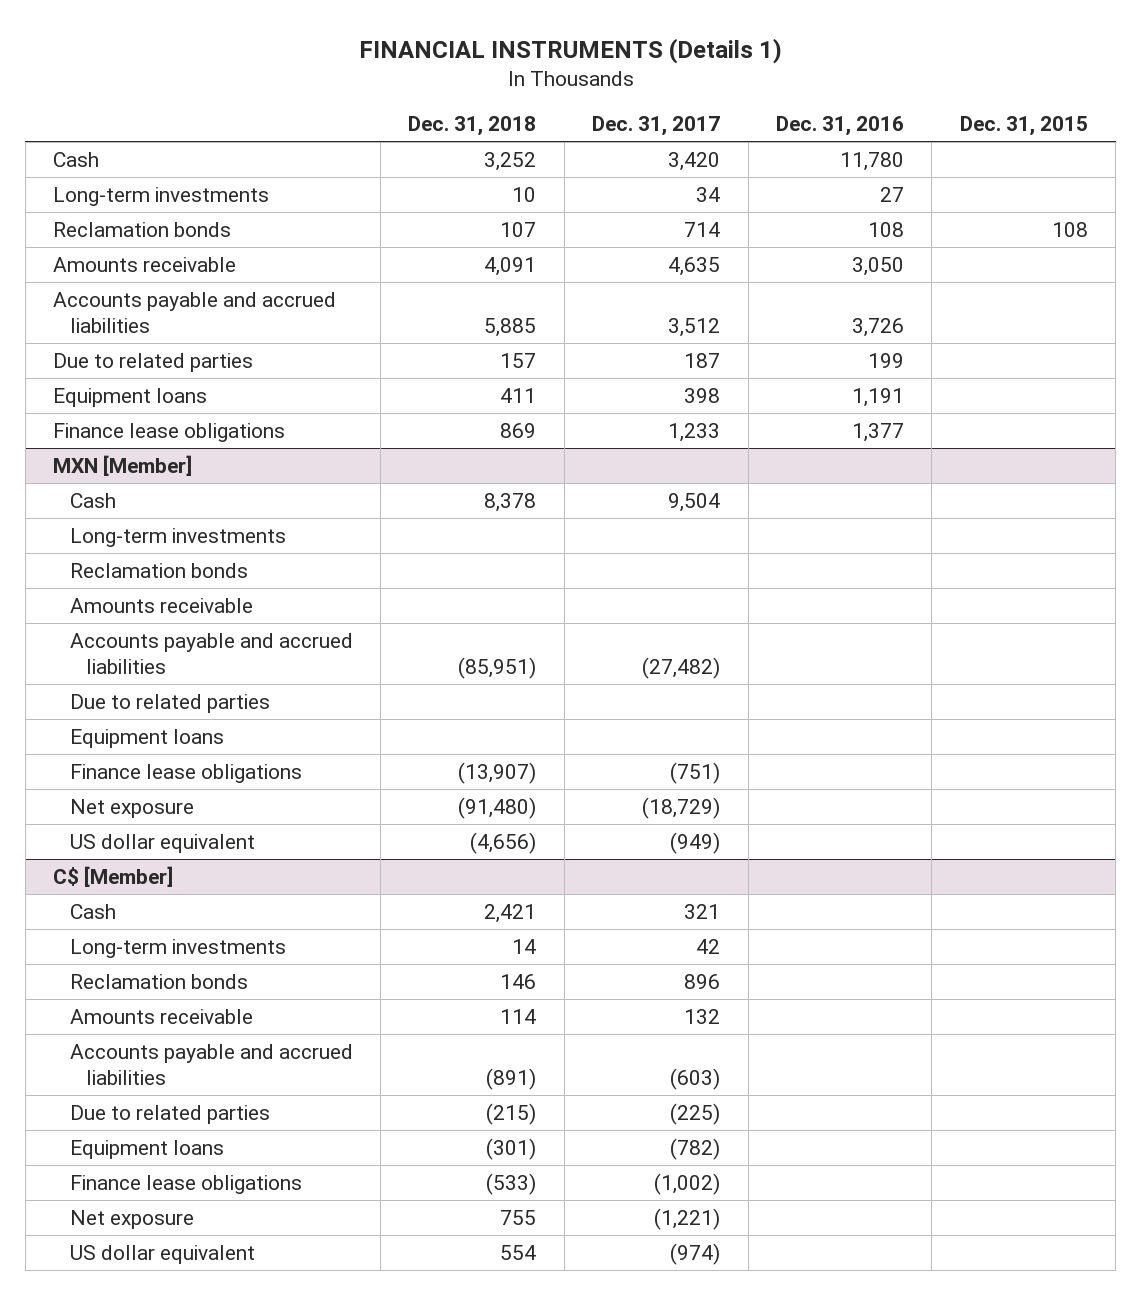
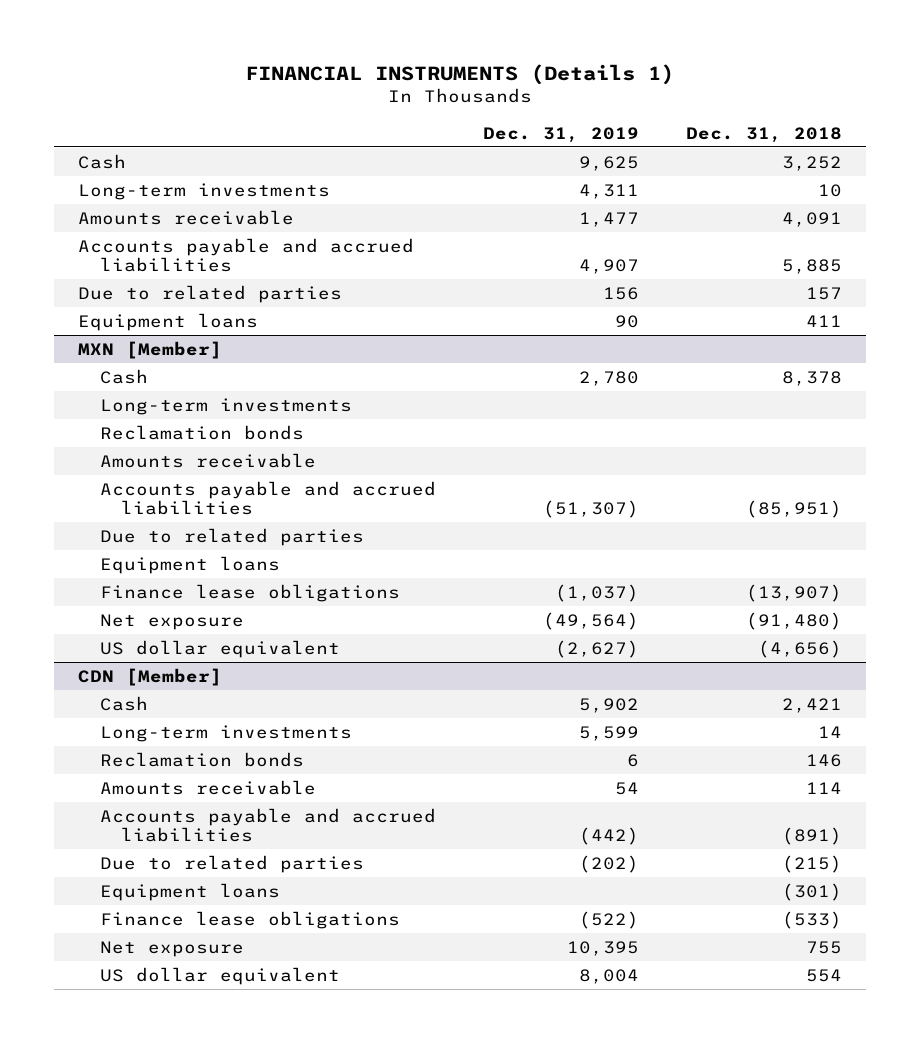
[592,116,721,137] Dec. 31, 2017 -> none
[775,116,904,137] Dec. 31, 2016 -> none
[959,116,1088,137] Dec. 31, 2015 -> none
none -> [482,126,639,143] Dec. 31, 2019
[53,221,232,237] Reclamation bonds -> none
[53,422,286,442] Finance lease obligations -> none
[53,865,174,887] C$ [Member] -> [77,667,222,686] CDN [Member]

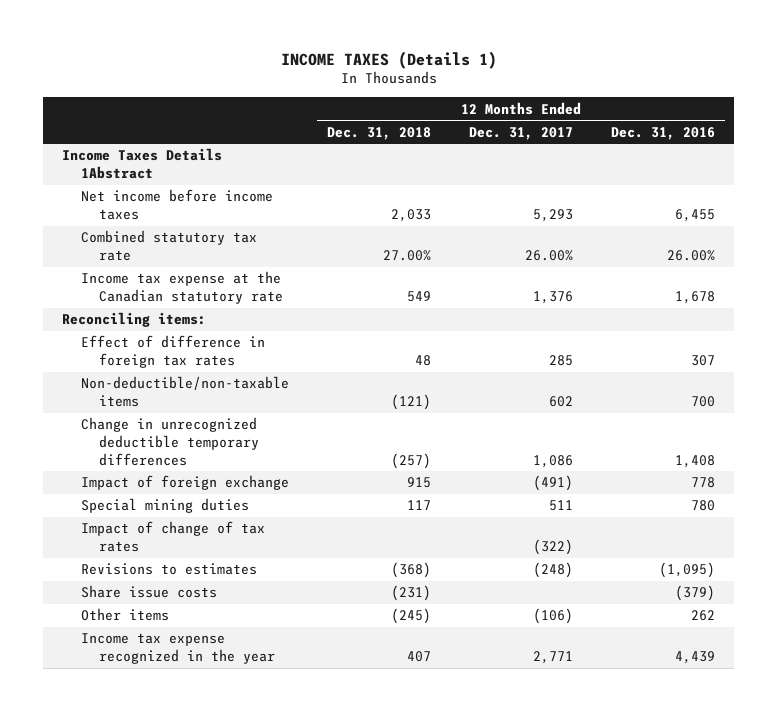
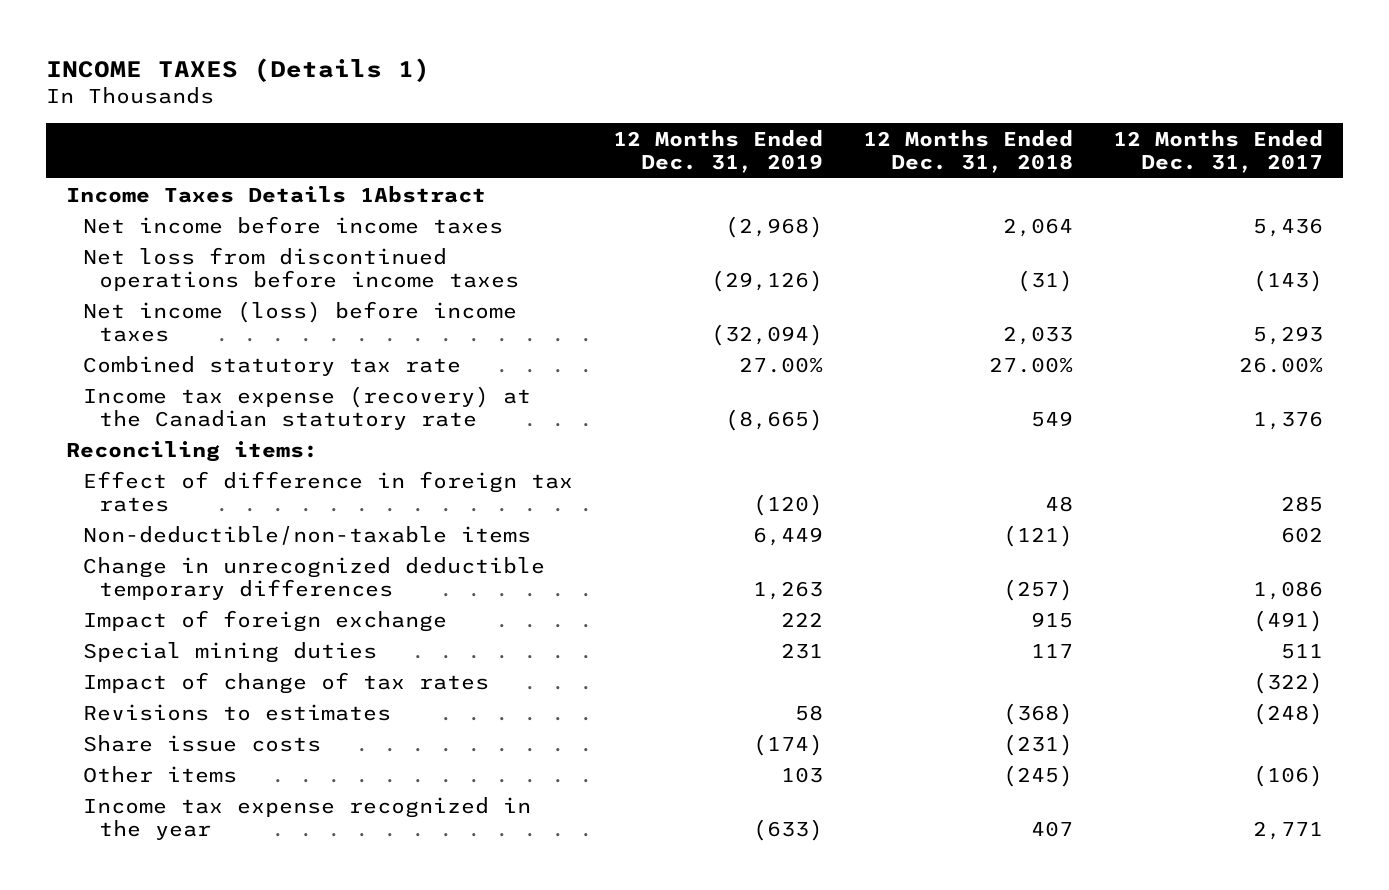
[611,126,716,140] Dec. 31, 2016 -> none
none -> [612,129,823,173] 12 Months Ended Dec. 31, 2019
[390,209,431,223] 2,033 -> [1002,217,1073,237] 2,064
[532,209,573,223] 5,293 -> [1253,217,1324,237] 5,436
none -> [82,246,520,291] Net loss from discontinued operations before income taxes
none -> [82,300,517,342] Net income (loss) before income taxes
[80,271,283,305] Income tax expense at the Canadian statutory rate -> [82,385,531,430] Income tax expense (recovery) at the Canadian statutory rate

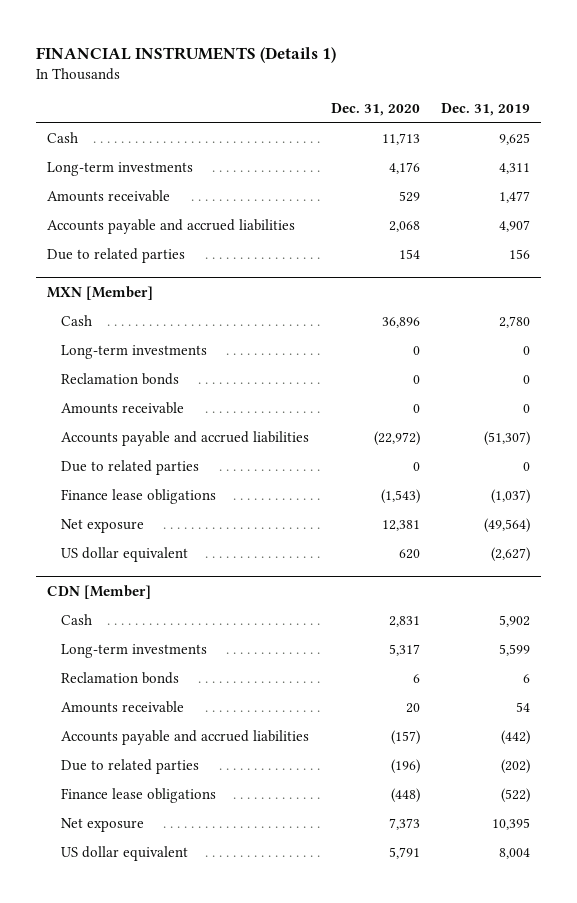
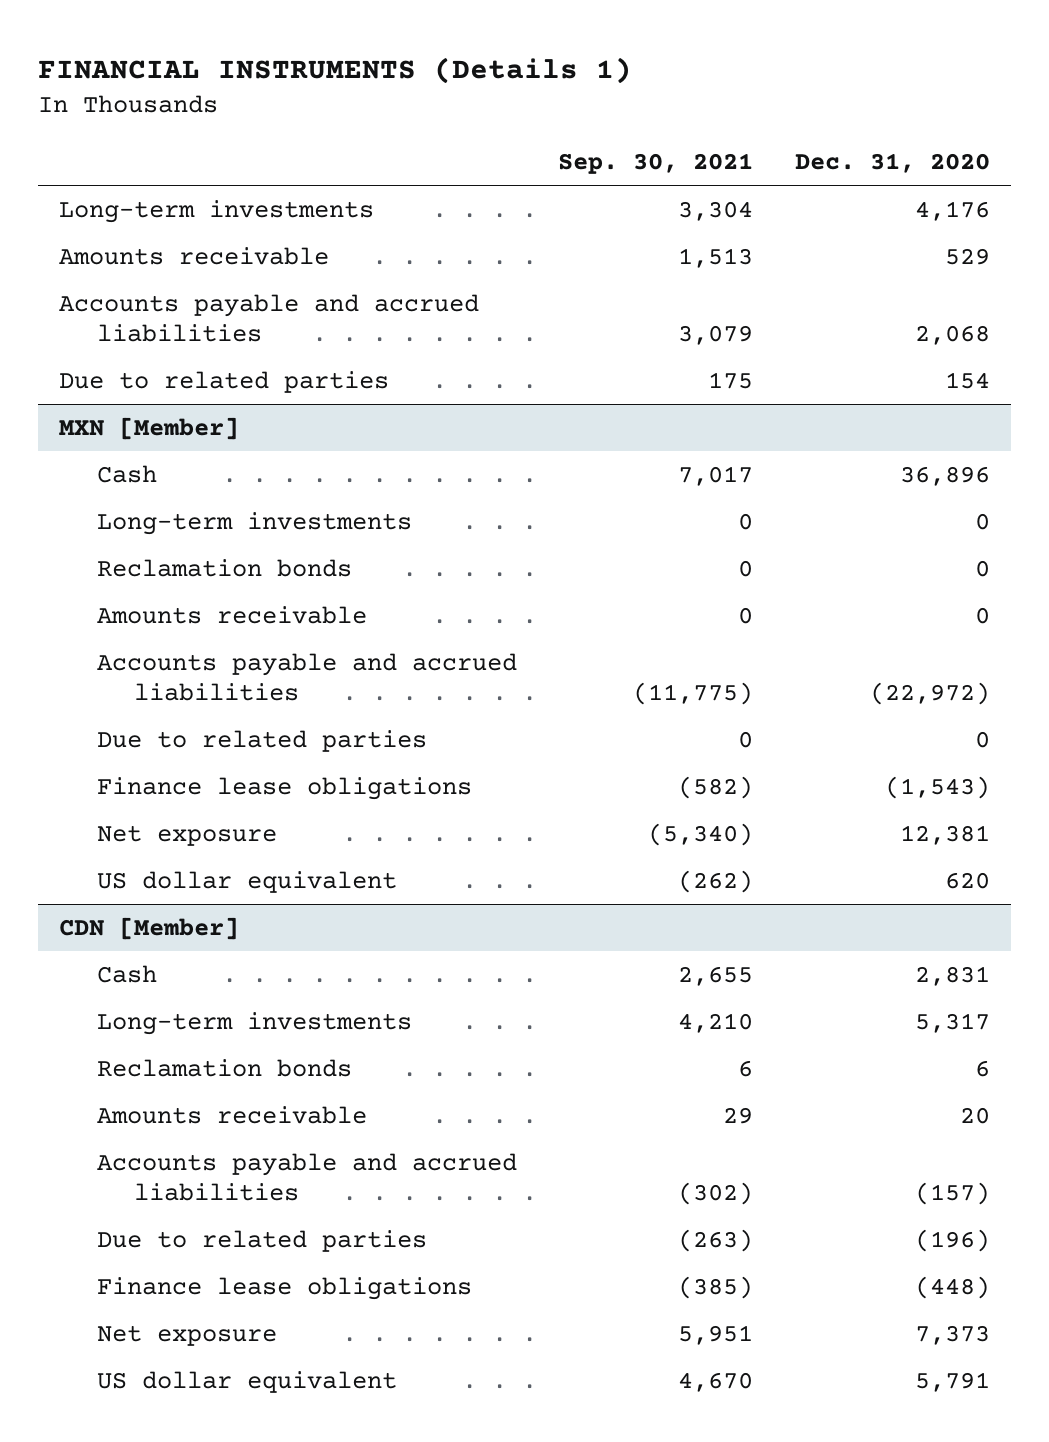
[440,103,530,117] Dec. 31, 2019 -> none
none -> [558,153,754,175] Sep. 30, 2021
[46,132,78,144] Cash -> none

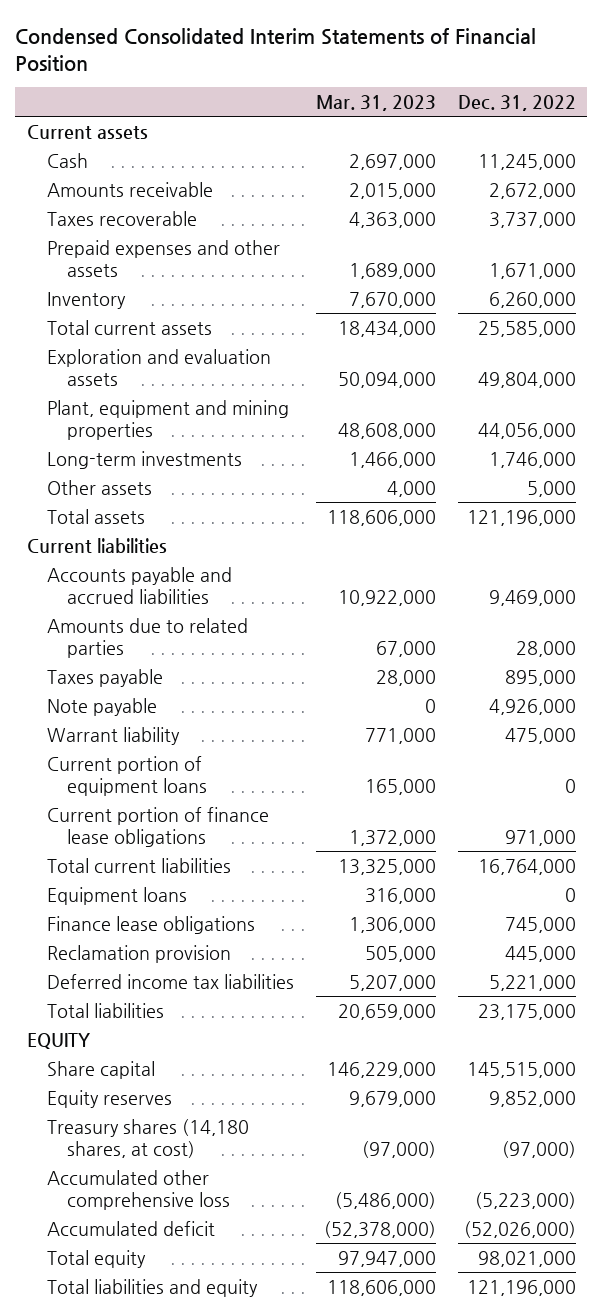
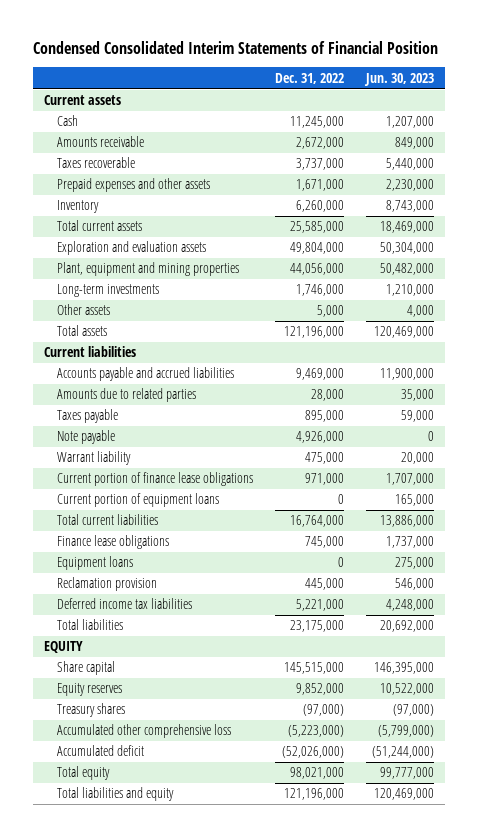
[315,94,436,111] Mar. 31, 2023 -> none
none -> [364,72,435,86] Jun. 30, 2023
[46,755,207,796] Current portion of equipment loans -> [56,493,219,508] Current portion of equipment loans
[46,886,187,905] Equipment loans -> [56,556,133,571] Equipment loans
[46,1118,249,1158] Treasury shares (14,180 shares, at cost) -> [56,703,125,718] Treasury shares

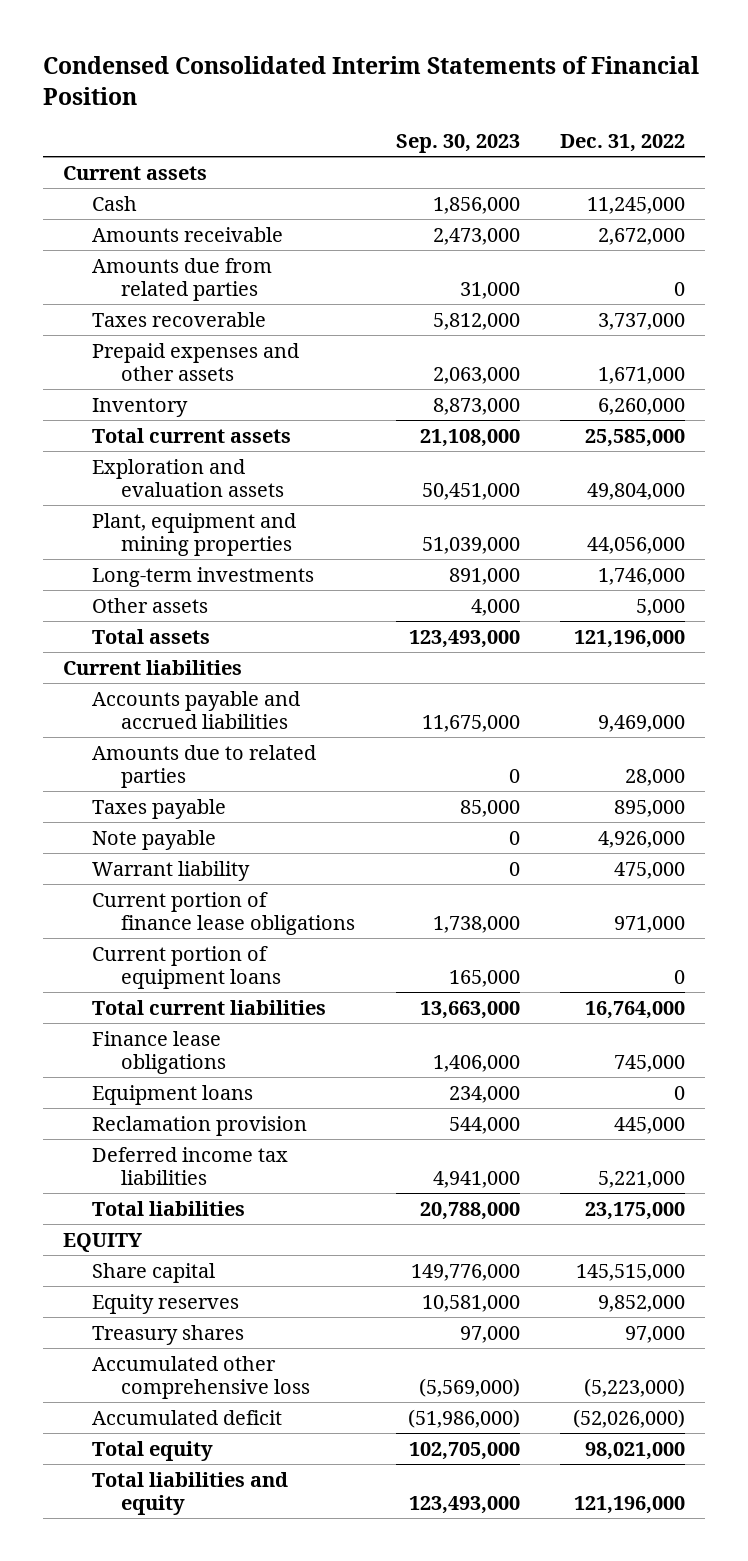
[364,72,435,86] Jun. 30, 2023 -> none
none -> [395,133,520,153] Sep. 30, 2023
none -> [92,257,273,301] Amounts due from related parties
[302,704,344,717] (97,000) -> [624,1325,685,1343] 97,000

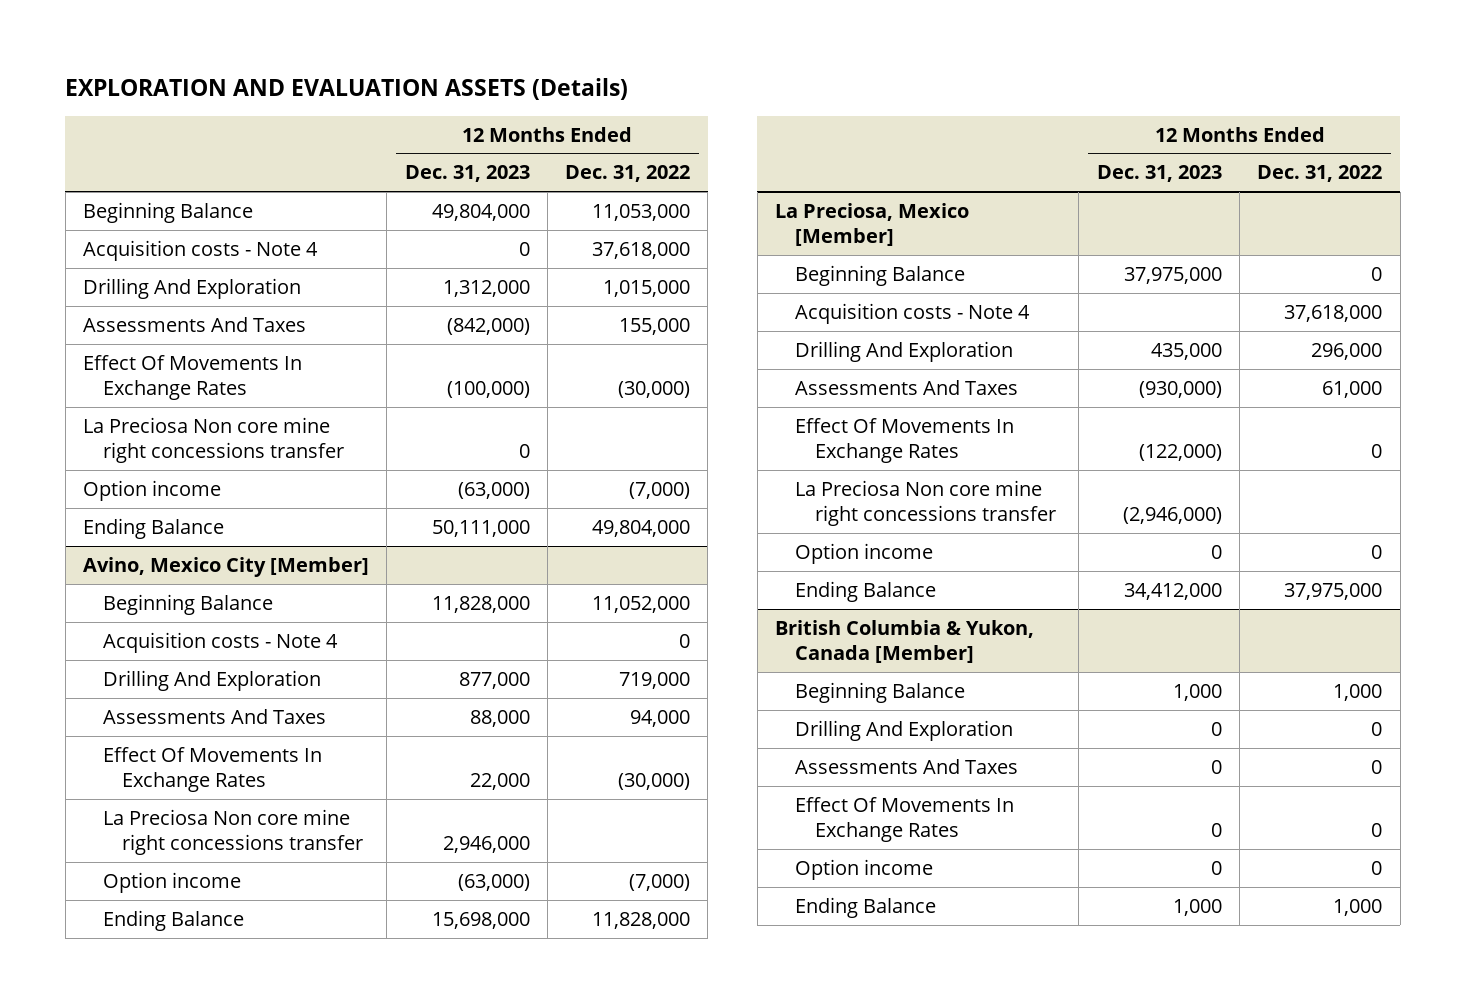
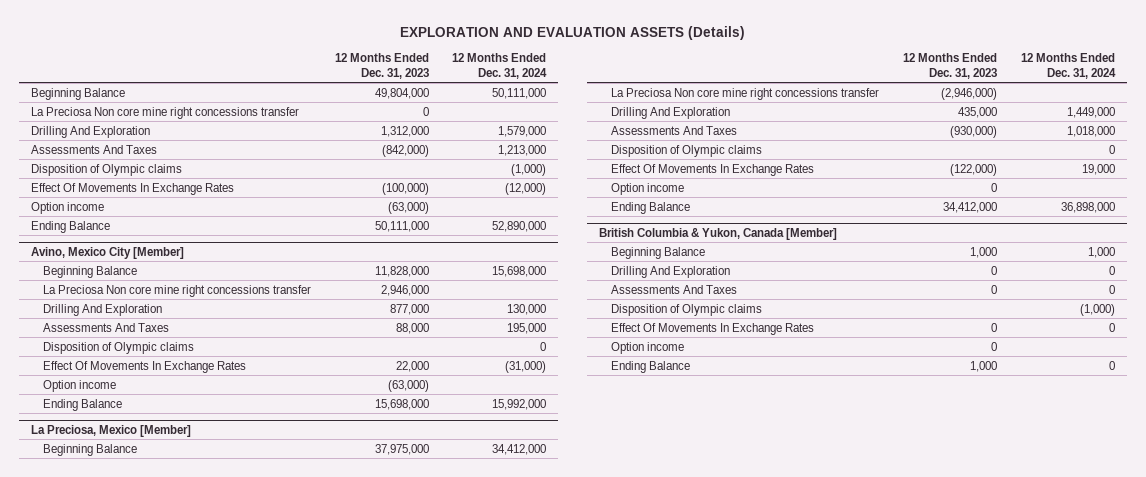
[565,165,691,183] Dec. 31, 2022 -> none
none -> [452,53,548,79] 12 Months Ended Dec. 31, 2024
[83,239,319,261] Acquisition costs - Note 4 -> none
[83,416,344,463] La Preciosa Non core mine right concessions transfer -> [30,106,299,119] La Preciosa Non core mine right concessions transfer
none -> [30,163,182,176] Disposition of Olympic claims
[102,631,338,653] Acquisition costs - Note 4 -> none
[102,808,364,855] La Preciosa Non core mine right concessions transfer -> [43,284,312,297] La Preciosa Non core mine right concessions transfer
none -> [43,341,195,354] Disposition of Olympic claims
[794,302,1030,324] Acquisition costs - Note 4 -> none
[794,479,1056,526] La Preciosa Non core mine right concessions transfer -> [611,87,880,100] La Preciosa Non core mine right concessions transfer
none -> [611,144,763,157] Disposition of Olympic claims
none -> [611,303,763,316] Disposition of Olympic claims

